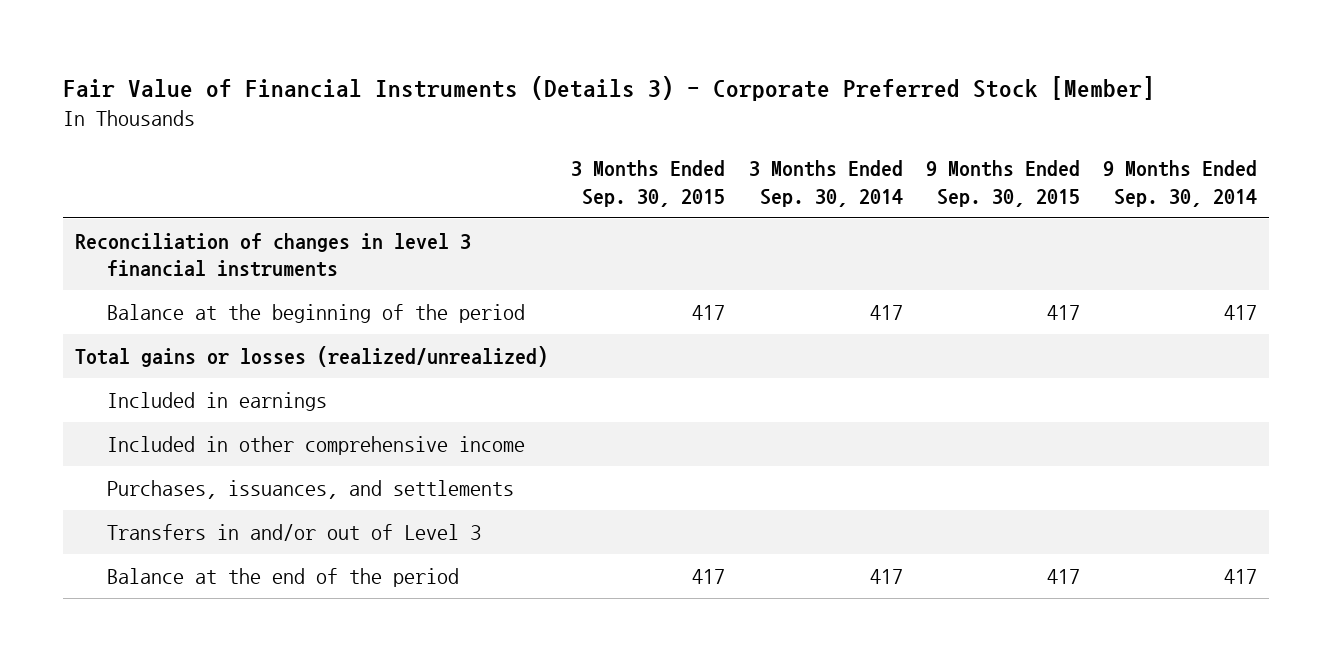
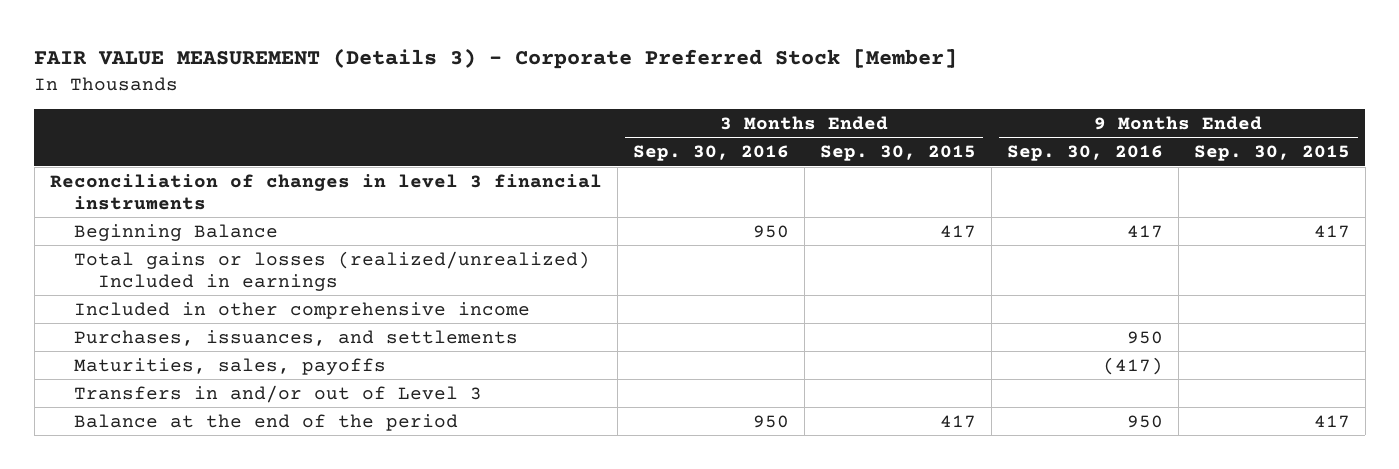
[63,76,1156,102] Fair Value of Financial Instruments (Details 3) - Corporate Preferred Stock [Member] -> [34,48,958,70] FAIR VALUE MEASUREMENT (Details 3) - Corporate Preferred Stock [Member]
[748,160,903,207] 3 Months Ended Sep. 30, 2014 -> none
[1103,160,1258,207] 9 Months Ended Sep. 30, 2014 -> none
none -> [632,145,789,162] Sep. 30, 2016
none -> [1006,145,1163,162] Sep. 30, 2016
[74,345,548,367] Total gains or losses (realized/unrealized) -> none
[106,303,525,323] Balance at the beginning of the period -> [73,223,278,241] Beginning Balance
[106,391,327,411] Included in earnings -> [73,250,590,291] Total gains or losses (realized/unrealized) Included in earnings
none -> [73,357,386,375] Maturities, sales, payoffs

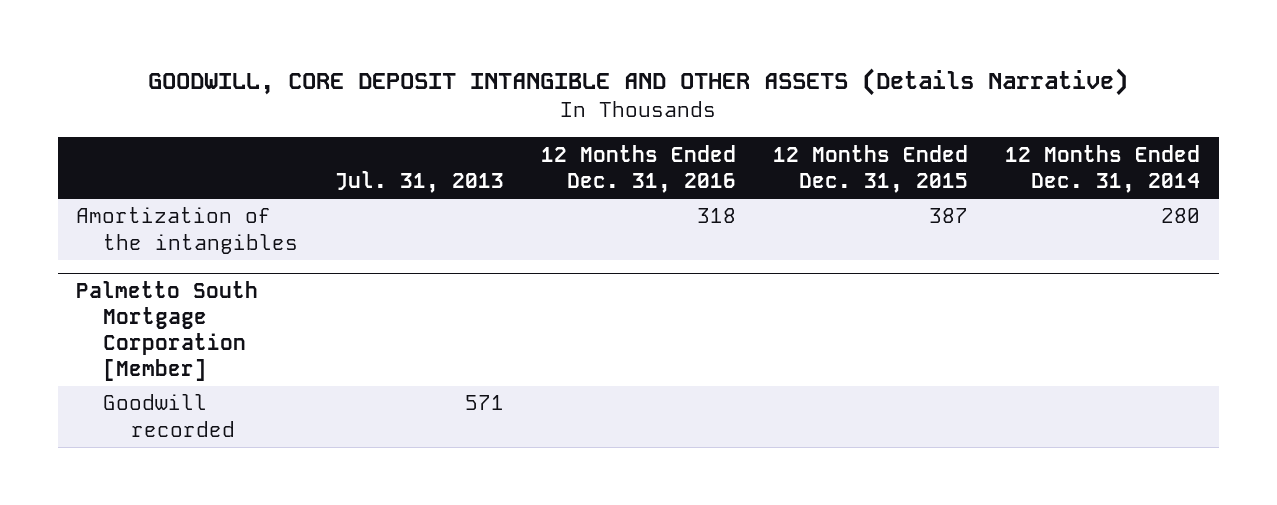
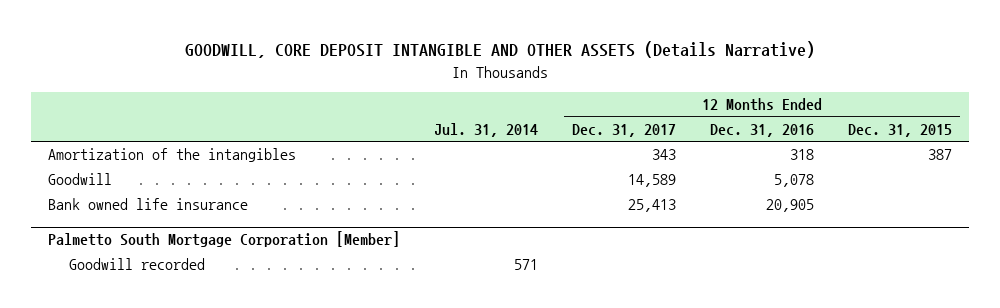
[335,170,505,193] Jul. 31, 2013 -> none
[1005,144,1201,193] 12 Months Ended Dec. 31, 2014 -> none
none -> [434,123,539,138] Jul. 31, 2014
none -> [572,124,677,138] Dec. 31, 2017
none -> [48,173,113,186] Goodwill
none -> [48,198,249,211] Bank owned life insurance

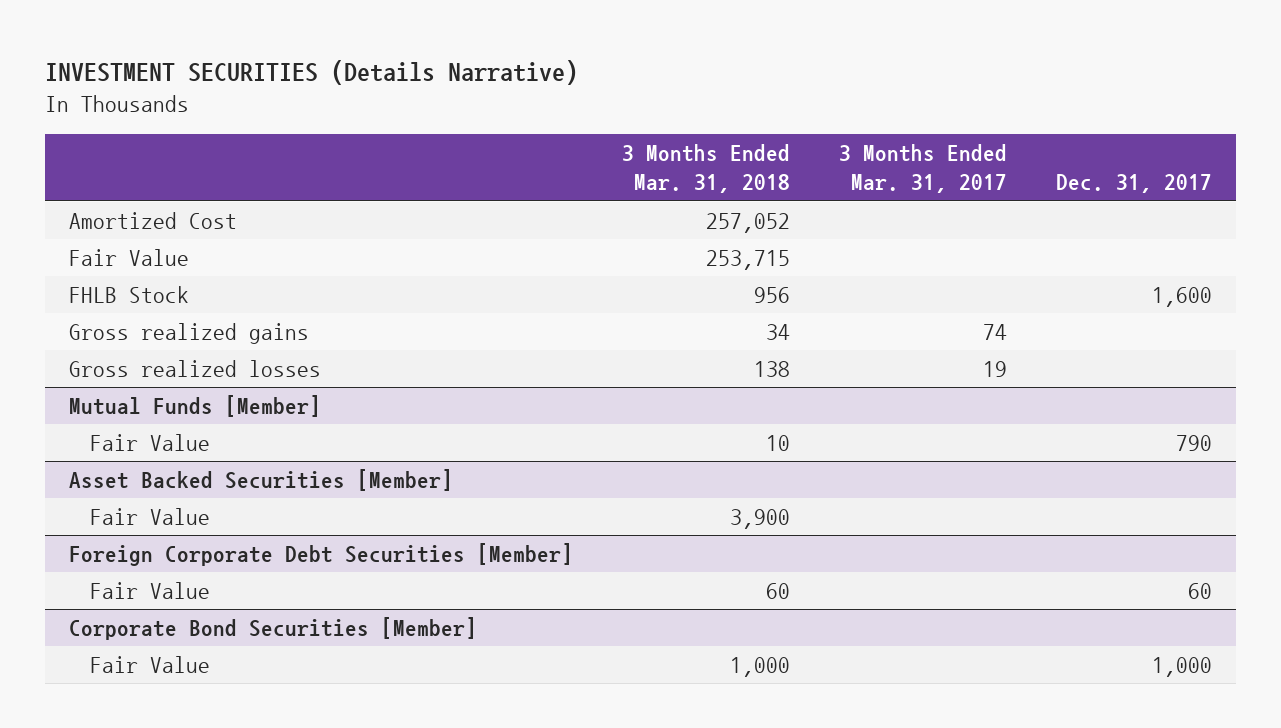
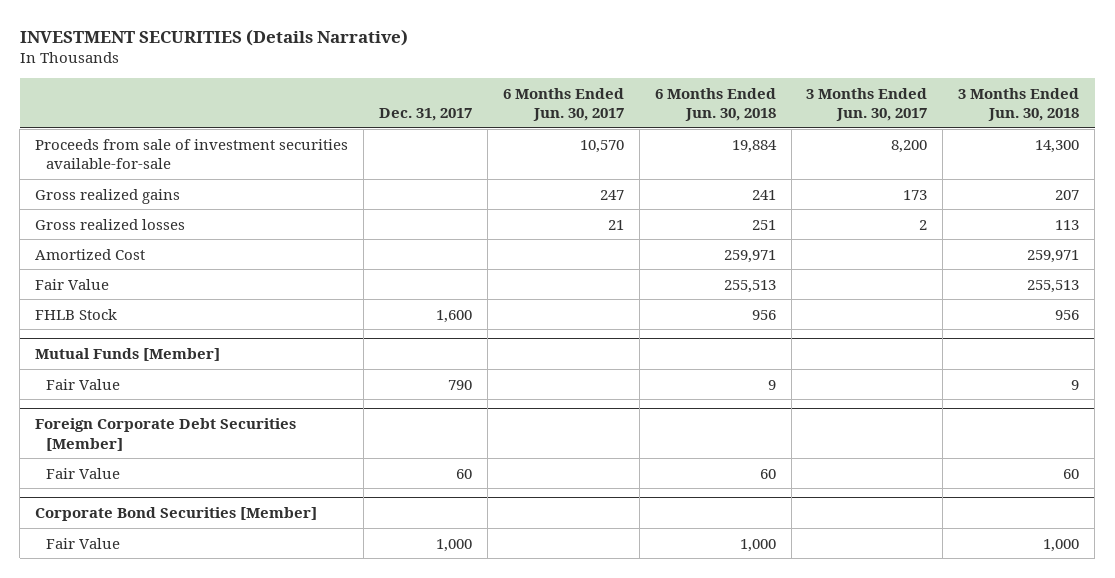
[622,143,791,194] 3 Months Ended Mar. 31, 2018 -> none
[838,143,1007,194] 3 Months Ended Mar. 31, 2017 -> none
none -> [502,87,624,121] 6 Months Ended Jun. 30, 2017
none -> [654,87,776,121] 6 Months Ended Jun. 30, 2018
none -> [806,87,928,121] 3 Months Ended Jun. 30, 2017
none -> [958,87,1080,121] 3 Months Ended Jun. 30, 2018
none -> [35,138,349,169] Proceeds from sale of investment securities available-for-sale
[69,322,310,344] Gross realized gains -> [35,188,181,204] Gross realized gains
[69,359,322,377] Gross realized losses -> [35,218,186,230] Gross realized losses
[69,468,454,491] Asset Backed Securities [Member] -> none
[89,507,210,525] Fair Value -> none

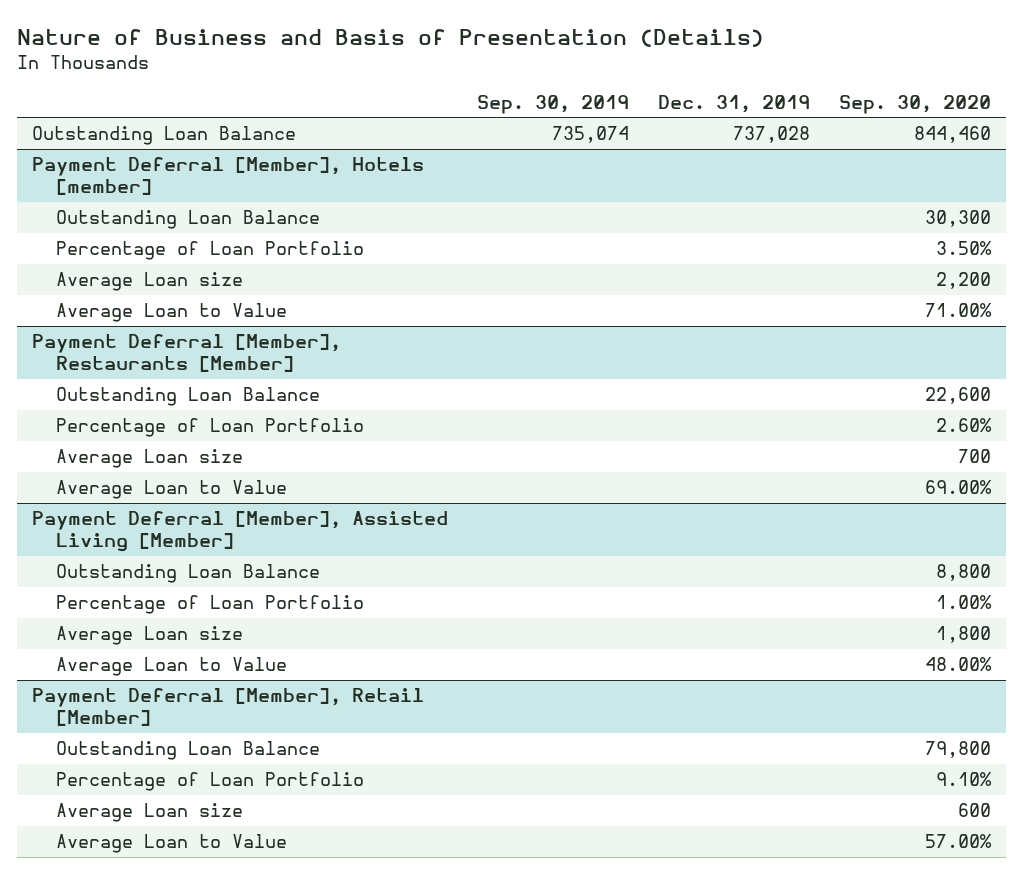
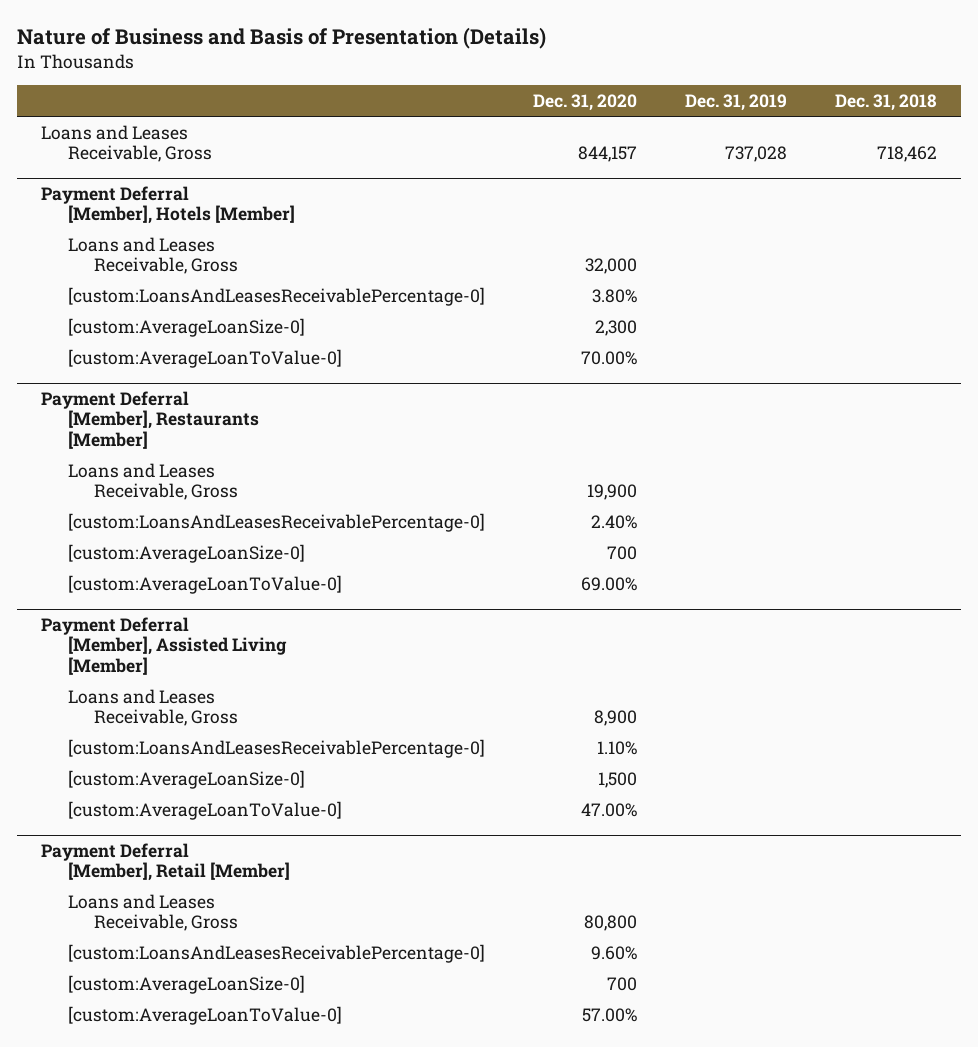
[476,94,629,114] Sep. 30, 2019 -> none
[839,94,992,114] Sep. 30, 2020 -> none
none -> [532,94,637,112] Dec. 31, 2020
none -> [834,94,937,112] Dec. 31, 2018
[31,126,296,146] Outstanding Loan Balance -> [40,124,212,163] Loans and Leases Receivable, Gross
[31,157,424,195] Payment Deferral [Member], Hotels [member] -> [40,185,295,225] Payment Deferral [Member], Hotels [Member]
[55,210,320,230] Outstanding Loan Balance -> [67,236,239,275] Loans and Leases Receivable, Gross
[55,241,364,261] Percentage of Loan Portfolio -> [67,286,485,306] [custom:LoansAndLeasesReceivablePercentage-0]
[55,272,243,292] Average Loan size -> [67,317,305,337] [custom:AverageLoanSize-0]
[55,303,287,323] Average Loan to Value -> [67,348,342,368] [custom:AverageLoanToValue-0]
[55,387,320,407] Outstanding Loan Balance -> [67,462,239,501] Loans and Leases Receivable, Gross
[55,418,364,438] Percentage of Loan Portfolio -> [67,512,485,532] [custom:LoansAndLeasesReceivablePercentage-0]
[55,449,243,469] Average Loan size -> [67,543,305,563] [custom:AverageLoanSize-0]
[55,480,287,500] Average Loan to Value -> [67,574,342,594] [custom:AverageLoanToValue-0]
[55,564,320,584] Outstanding Loan Balance -> [67,688,239,727] Loans and Leases Receivable, Gross
[55,595,364,615] Percentage of Loan Portfolio -> [67,738,485,758] [custom:LoansAndLeasesReceivablePercentage-0]
[55,626,243,646] Average Loan size -> [67,769,305,789] [custom:AverageLoanSize-0]
[55,657,287,677] Average Loan to Value -> [67,800,342,820] [custom:AverageLoanToValue-0]
[55,741,320,761] Outstanding Loan Balance -> [67,893,239,932] Loans and Leases Receivable, Gross
[55,772,364,792] Percentage of Loan Portfolio -> [67,943,485,963] [custom:LoansAndLeasesReceivablePercentage-0]
[55,803,243,823] Average Loan size -> [67,974,305,994] [custom:AverageLoanSize-0]
[55,834,287,854] Average Loan to Value -> [67,1005,342,1025] [custom:AverageLoanToValue-0]

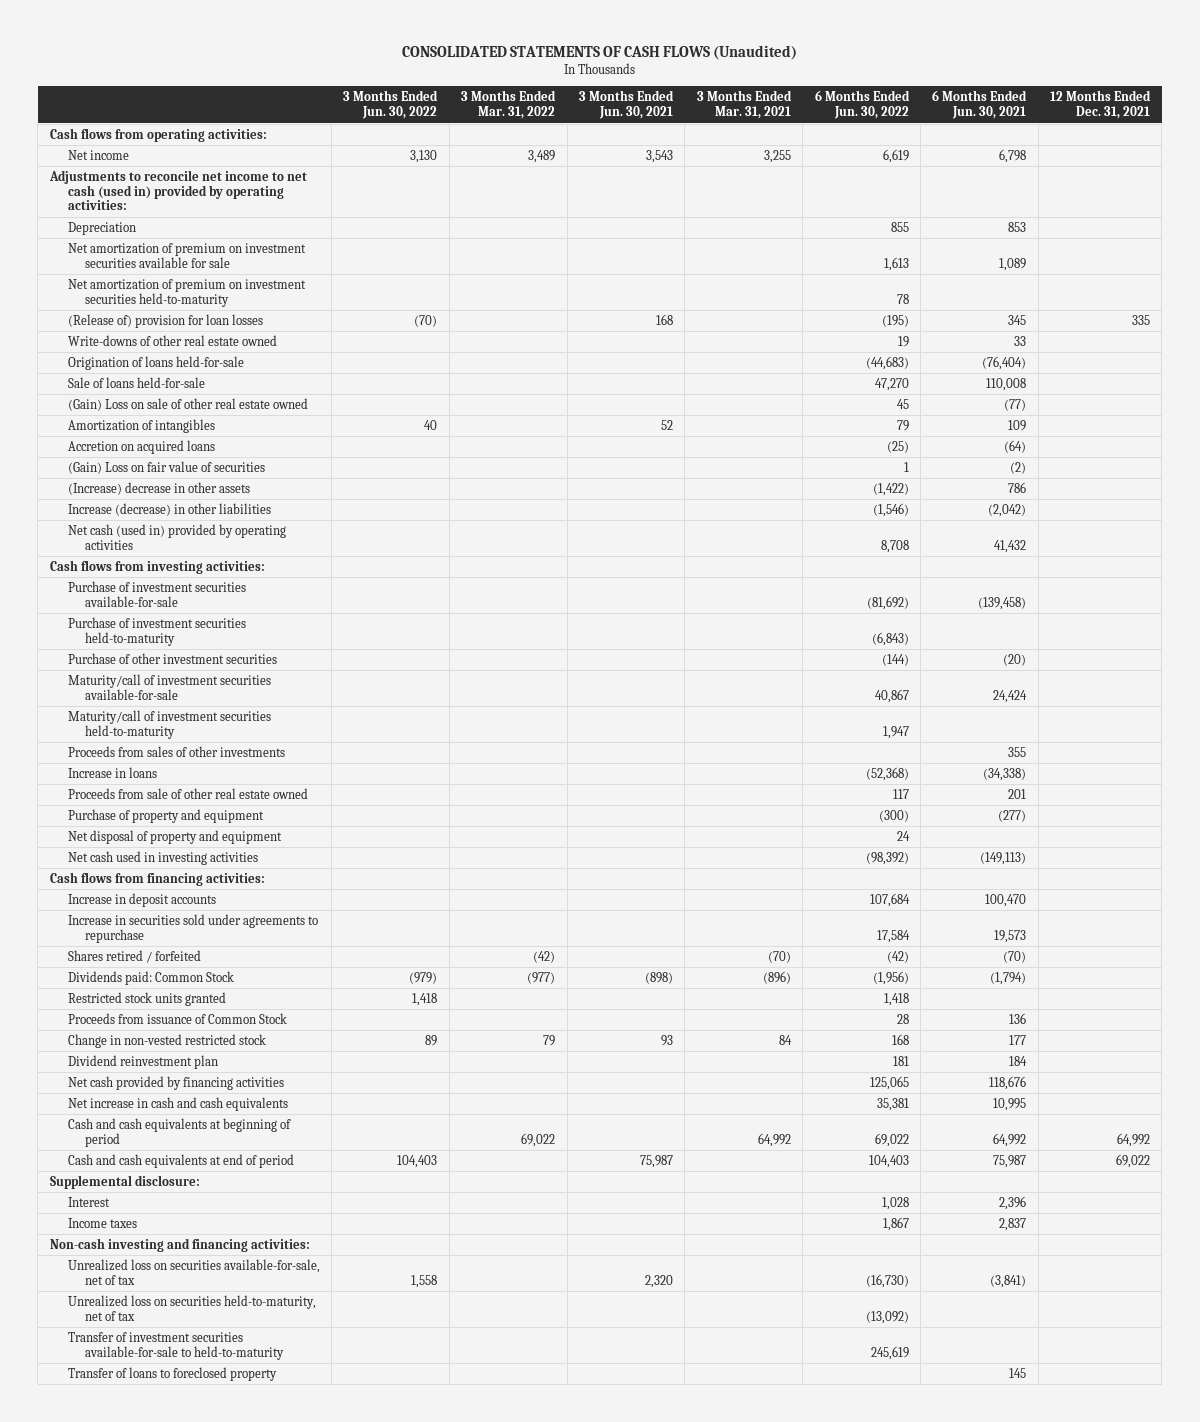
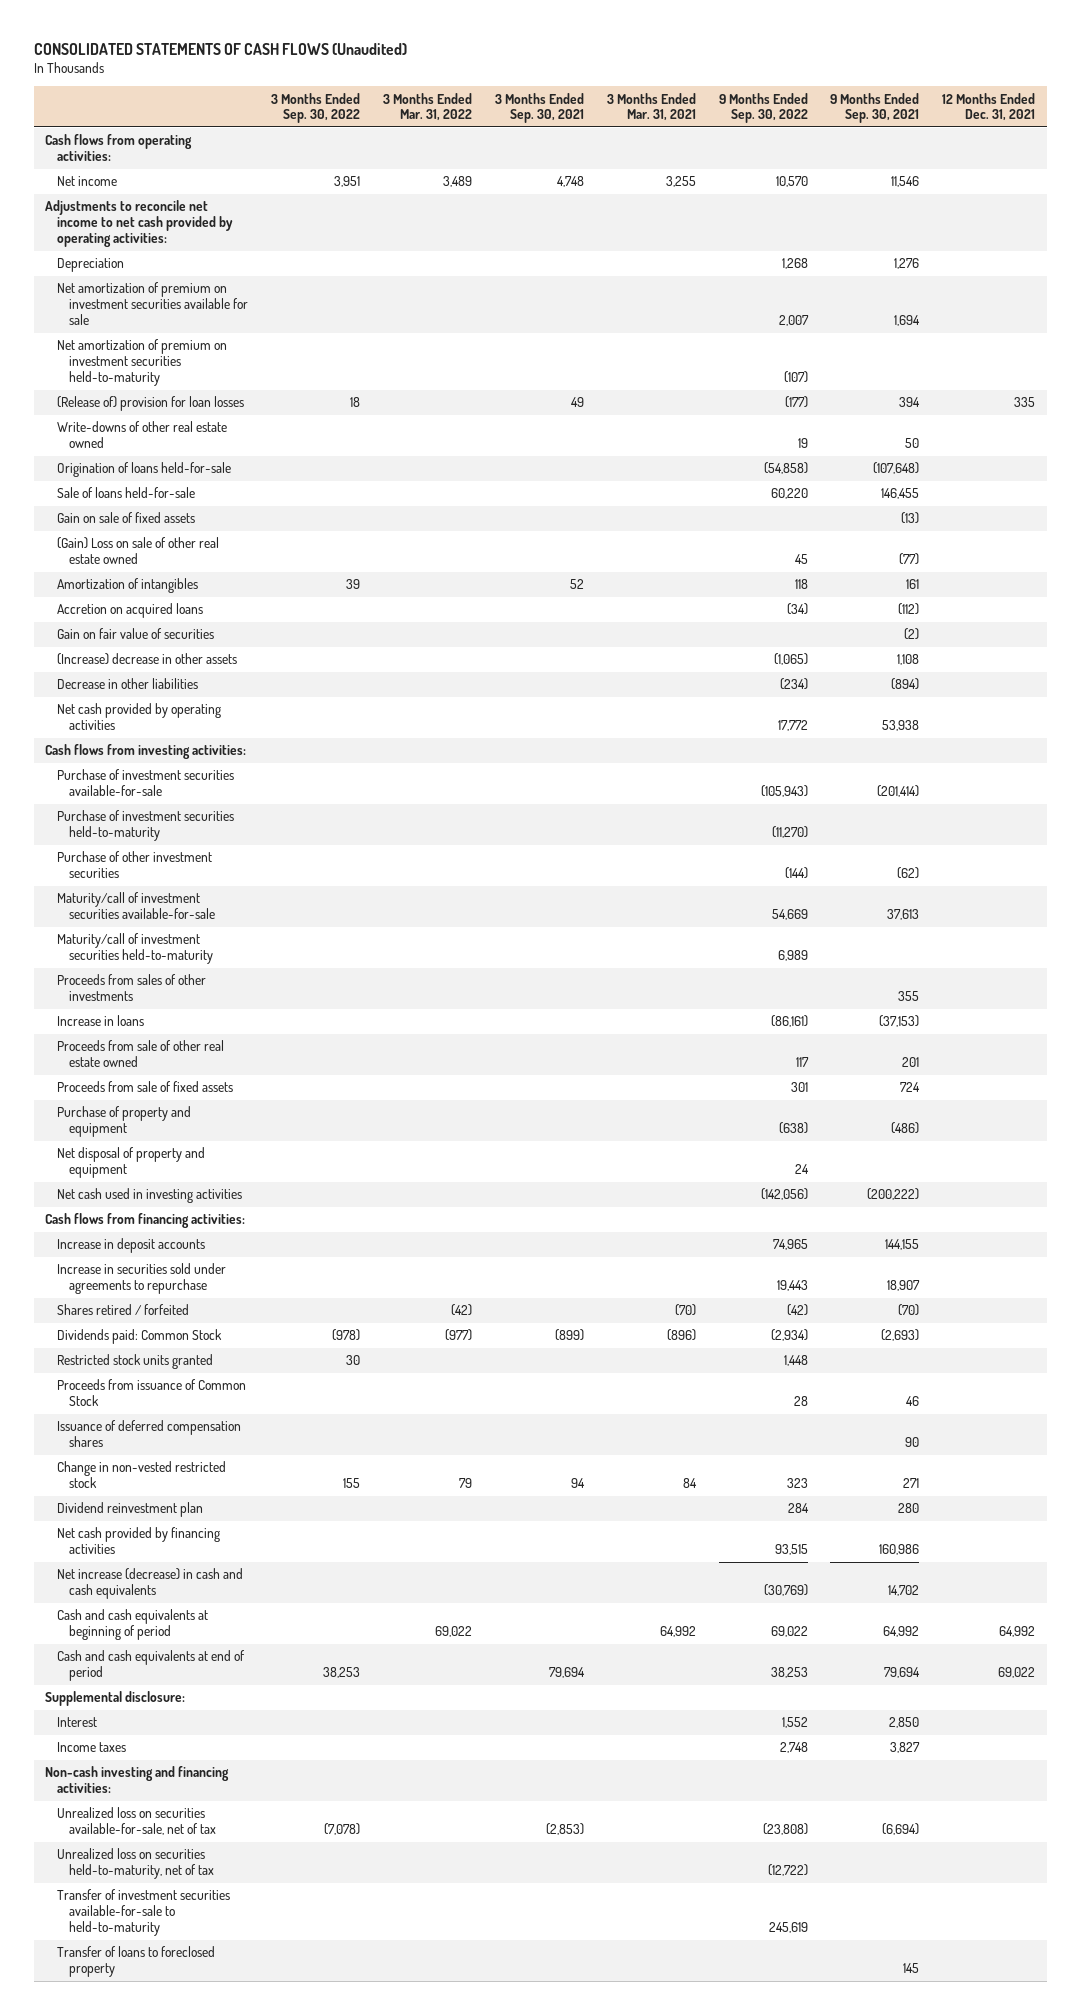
[343,90,439,120] 3 Months Ended Jun. 30, 2022 -> none
[578,90,674,120] 3 Months Ended Jun. 30, 2021 -> none
[814,90,910,120] 6 Months Ended Jun. 30, 2022 -> none
[932,90,1028,120] 6 Months Ended Jun. 30, 2021 -> none
none -> [270,92,360,124] 3 Months Ended Sep. 30, 2022
none -> [494,92,584,124] 3 Months Ended Sep. 30, 2021
none -> [718,92,808,124] 9 Months Ended Sep. 30, 2022
none -> [830,92,920,124] 9 Months Ended Sep. 30, 2021
[48,169,307,211] Adjustments to reconcile net income to net cash (used in) provided by operating activities: -> [45,200,234,248] Adjustments to reconcile net income to net cash provided by operating activities:
none -> [57,512,196,524] Gain on sale of fixed assets
[67,460,265,474] (Gain) Loss on fair value of securities -> [57,628,215,640] Gain on fair value of securities
[67,502,271,516] Increase (decrease) in other liabilities -> [57,678,199,690] Decrease in other liabilities
[67,523,286,550] Net cash (used in) provided by operating activities -> [57,703,222,731] Net cash provided by operating activities
none -> [57,1081,234,1093] Proceeds from sale of fixed assets
none -> [57,1420,242,1448] Issuance of deferred compensation shares
[67,1096,288,1111] Net increase in cash and cash equivalents -> [57,1568,244,1600] Net increase (decrease) in cash and cash equivalents

